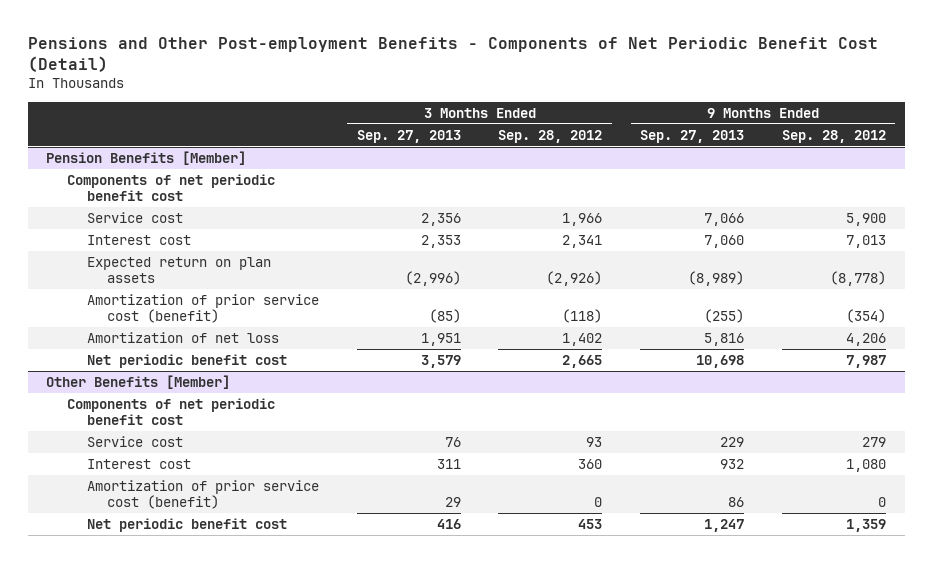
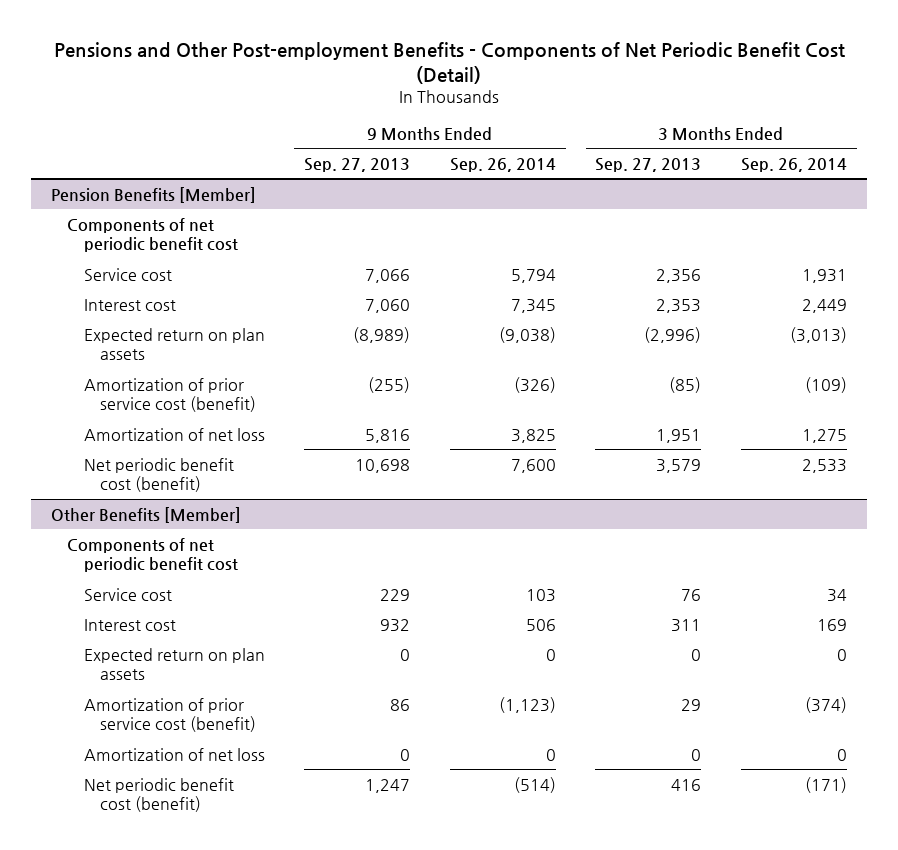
[498,129,603,143] Sep. 28, 2012 -> none
[781,129,886,143] Sep. 28, 2012 -> none
none -> [449,157,556,172] Sep. 26, 2014
none -> [741,157,848,172] Sep. 26, 2014
[87,354,288,369] Net periodic benefit cost -> [83,457,234,493] Net periodic benefit cost (benefit)
none -> [83,647,265,681] Expected return on plan assets
none -> [83,747,265,761] Amortization of net loss
[87,518,288,533] Net periodic benefit cost -> [83,777,234,813] Net periodic benefit cost (benefit)

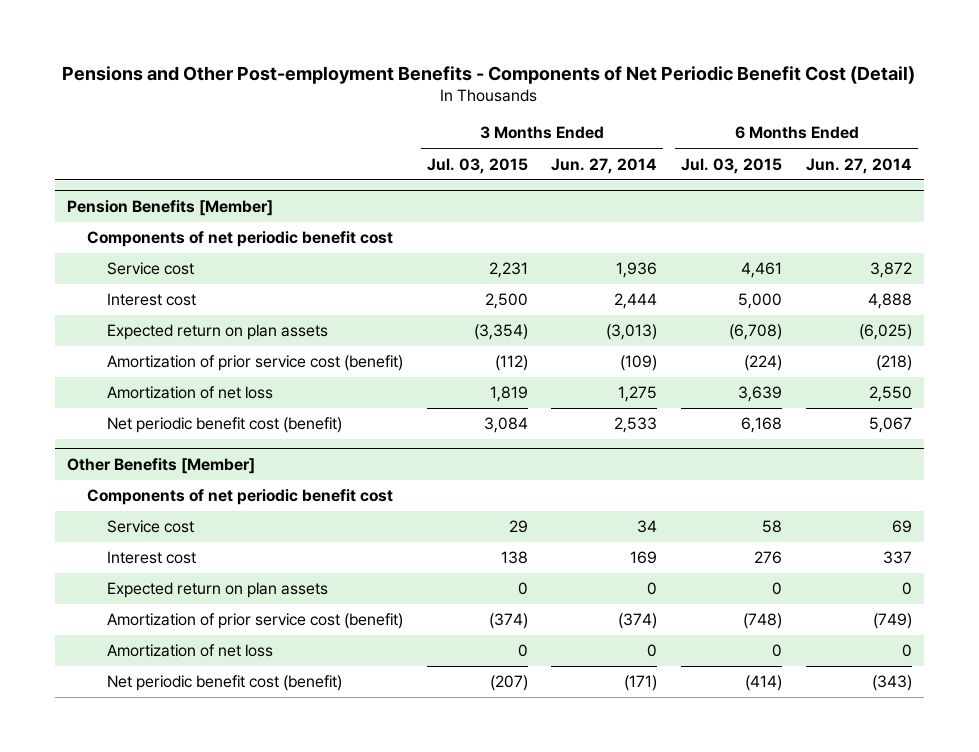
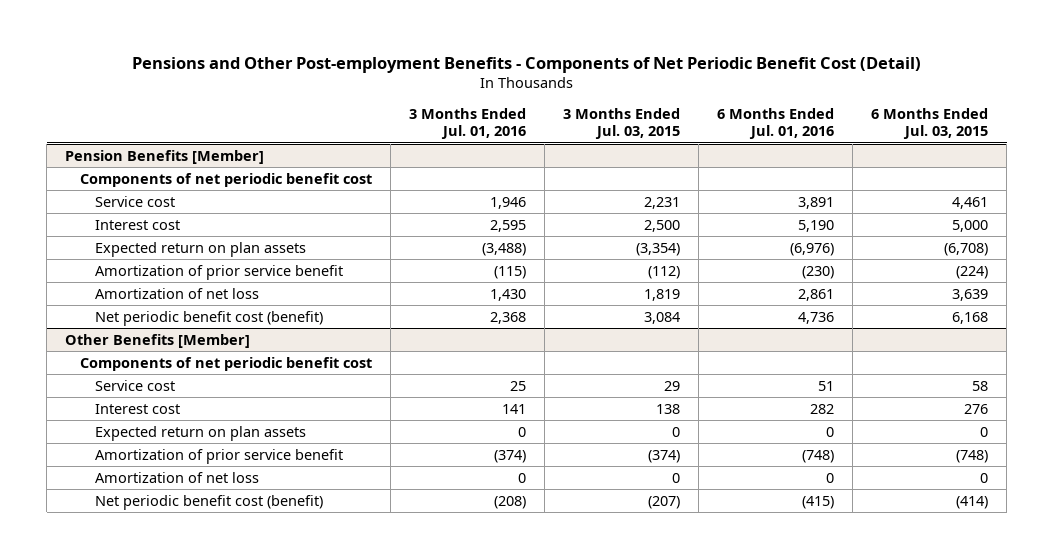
[551,157,658,174] Jun. 27, 2014 -> none
[805,157,912,174] Jun. 27, 2014 -> none
none -> [409,108,527,140] 3 Months Ended Jul. 01, 2016
none -> [717,108,835,140] 6 Months Ended Jul. 01, 2016
[106,355,403,372] Amortization of prior service cost (benefit) -> [95,264,344,280] Amortization of prior service benefit
[106,613,403,630] Amortization of prior service cost (benefit) -> [95,448,344,464] Amortization of prior service benefit

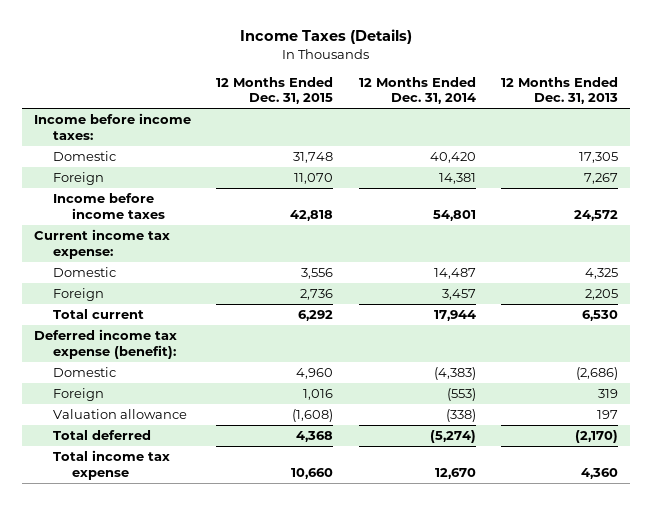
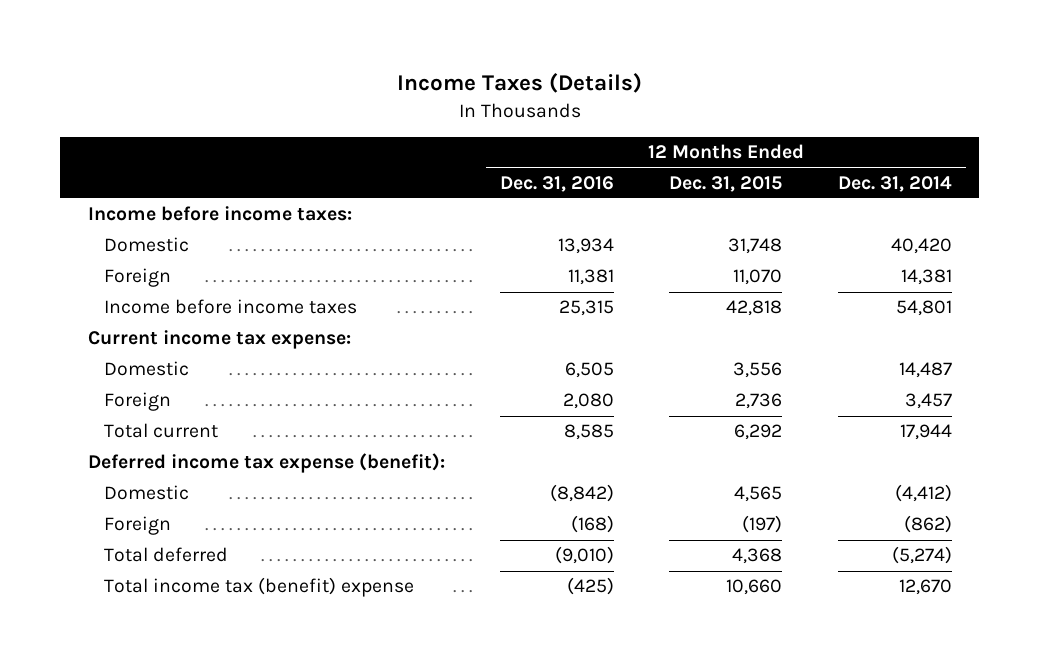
[500,76,618,105] 12 Months Ended Dec. 31, 2013 -> none
none -> [499,175,614,192] Dec. 31, 2016
[52,409,187,420] Valuation allowance -> none
[296,368,334,380] 4,960 -> [734,486,783,503] 4,565
[433,367,476,381] (4,383) -> [894,484,952,503] (4,412)
[303,389,334,401] 1,016 -> [742,515,783,534] (197)
[446,388,476,402] (553) -> [903,515,952,534] (862)
[52,450,170,480] Total income tax expense -> [104,577,415,598] Total income tax (benefit) expense

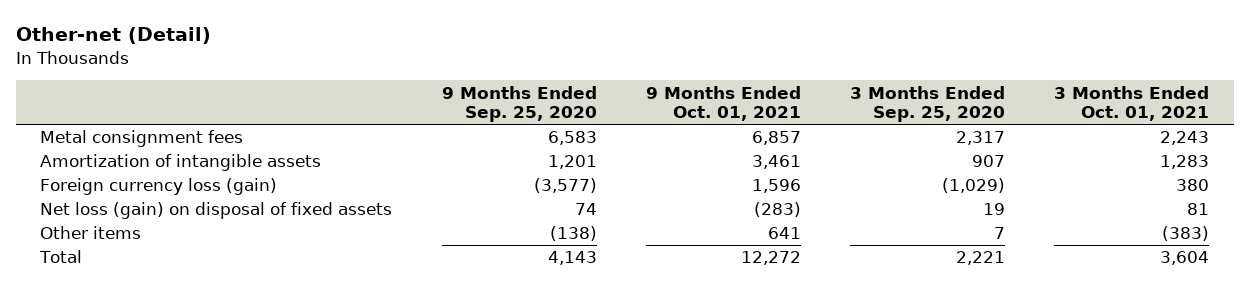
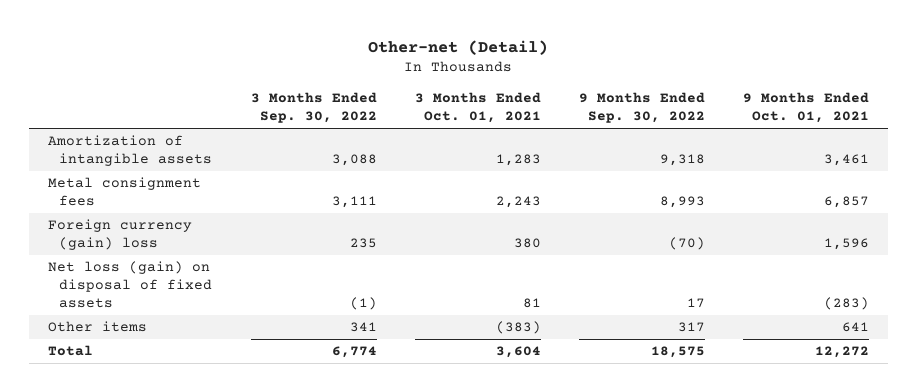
[441,85,597,122] 9 Months Ended Sep. 25, 2020 -> none
[850,85,1006,122] 3 Months Ended Sep. 25, 2020 -> none
none -> [250,92,377,124] 3 Months Ended Sep. 30, 2022
none -> [578,92,705,124] 9 Months Ended Sep. 30, 2022
[40,130,244,148] Metal consignment fees -> [47,177,201,207] Metal consignment fees
[40,178,278,196] Foreign currency loss (gain) -> [47,219,192,251] Foreign currency (gain) loss

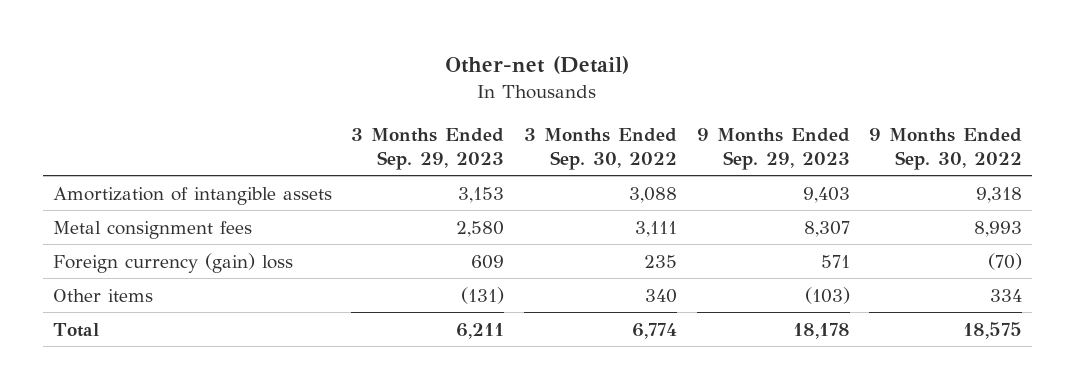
[414,92,541,124] 3 Months Ended Oct. 01, 2021 -> none
[742,92,869,124] 9 Months Ended Oct. 01, 2021 -> none
none -> [351,127,505,170] 3 Months Ended Sep. 29, 2023
none -> [696,127,850,170] 9 Months Ended Sep. 29, 2023
[47,261,213,309] Net loss (gain) on disposal of fixed assets -> none
[349,322,377,333] 341 -> [644,288,677,303] 340
[677,322,705,333] 317 -> [990,288,1023,302] 334

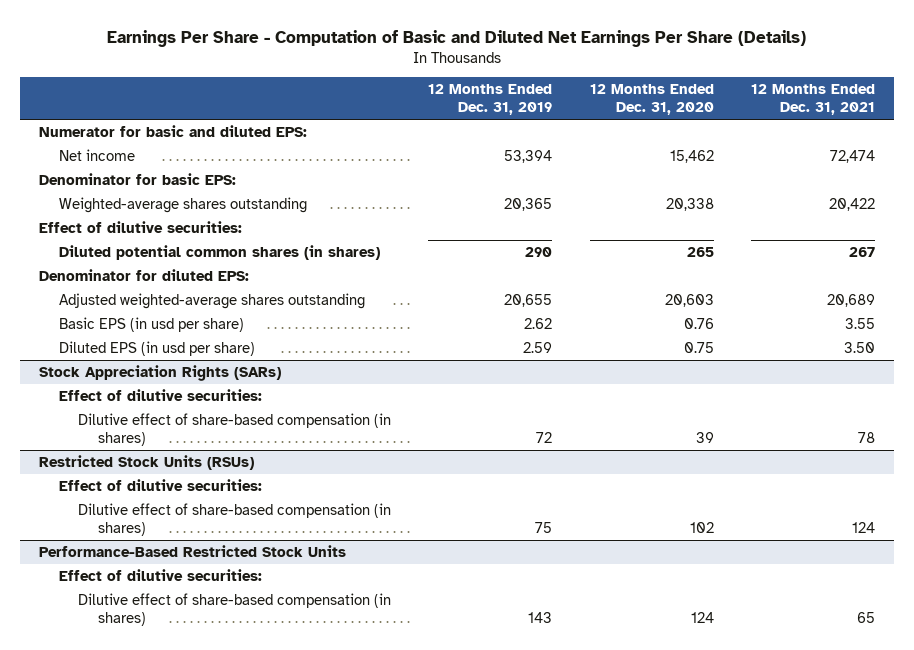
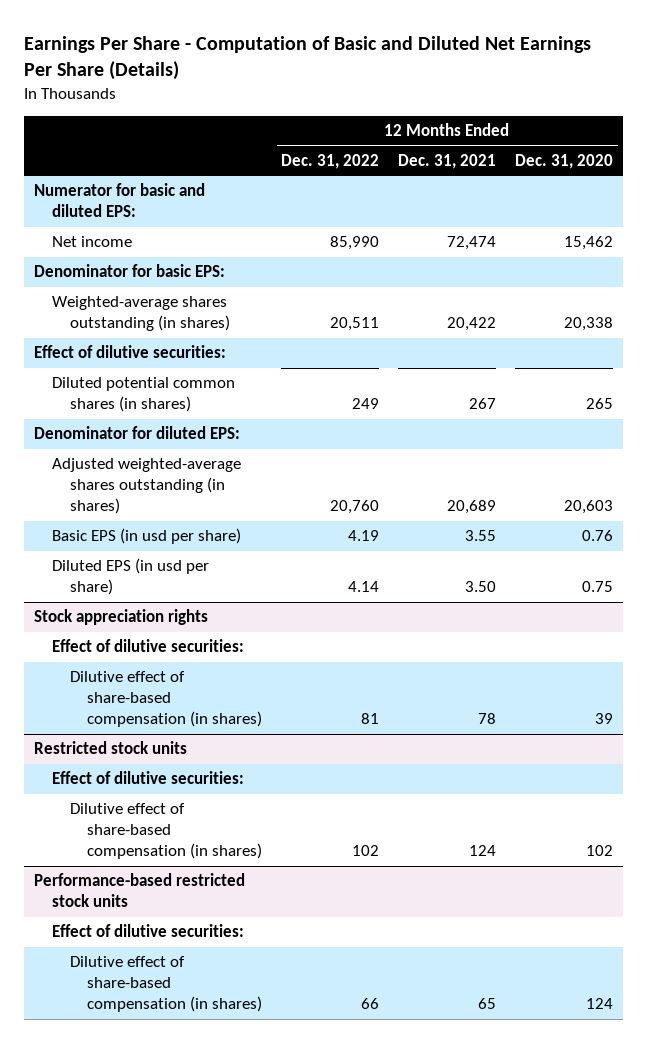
[428,84,553,116] 12 Months Ended Dec. 31, 2019 -> none
none -> [281,153,380,169] Dec. 31, 2022
[58,196,307,213] Weighted-average shares outstanding -> [51,296,230,332] Weighted-average shares outstanding (in shares)
[58,292,365,309] Adjusted weighted-average shares outstanding -> [51,458,241,515] Adjusted weighted-average shares outstanding (in shares)
[39,364,282,381] Stock Appreciation Rights (SARs) -> [33,609,208,626] Stock appreciation rights
[39,454,255,470] Restricted Stock Units (RSUs) -> [33,741,187,755] Restricted stock units
[39,544,347,557] Performance-Based Restricted Stock Units -> [33,873,245,908] Performance-based restricted stock units

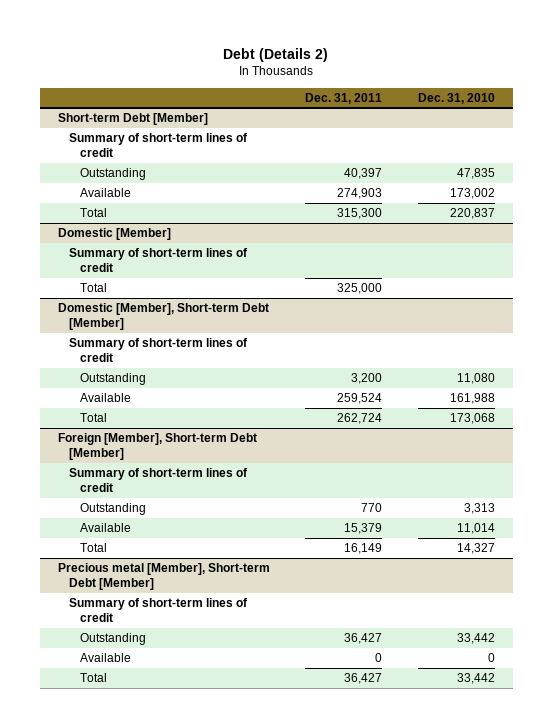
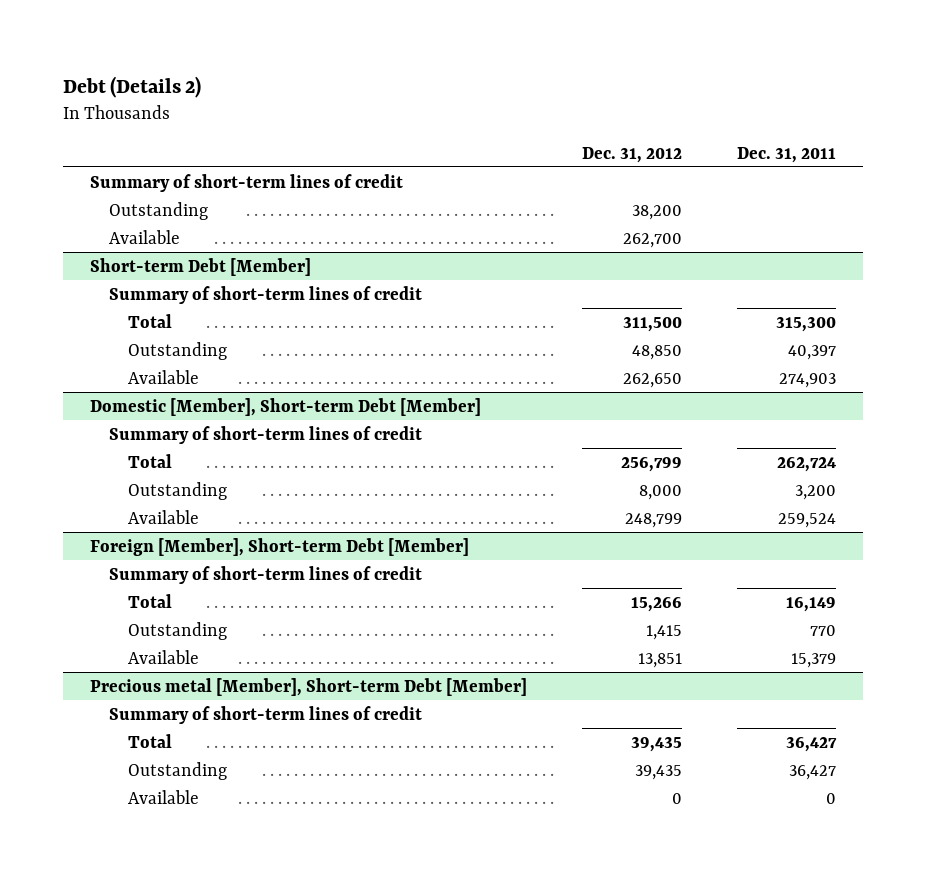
[417,92,495,104] Dec. 31, 2010 -> none
none -> [581,146,682,163] Dec. 31, 2012
none -> [90,173,404,192] Summary of short-term lines of credit
none -> [109,201,209,220] Outstanding
none -> [109,229,181,244] Available
[80,208,108,218] Total -> [128,313,173,328] Total
[57,228,171,241] Domestic [Member] -> none
[69,248,249,273] Summary of short-term lines of credit -> none
[80,283,108,293] Total -> none
[80,413,108,423] Total -> [128,453,173,468] Total
[80,543,108,553] Total -> [128,593,173,608] Total
[80,673,108,683] Total -> [128,733,173,748] Total

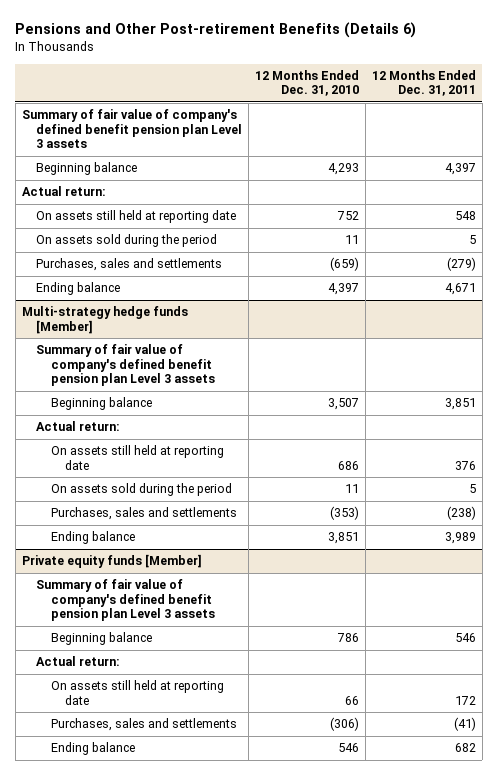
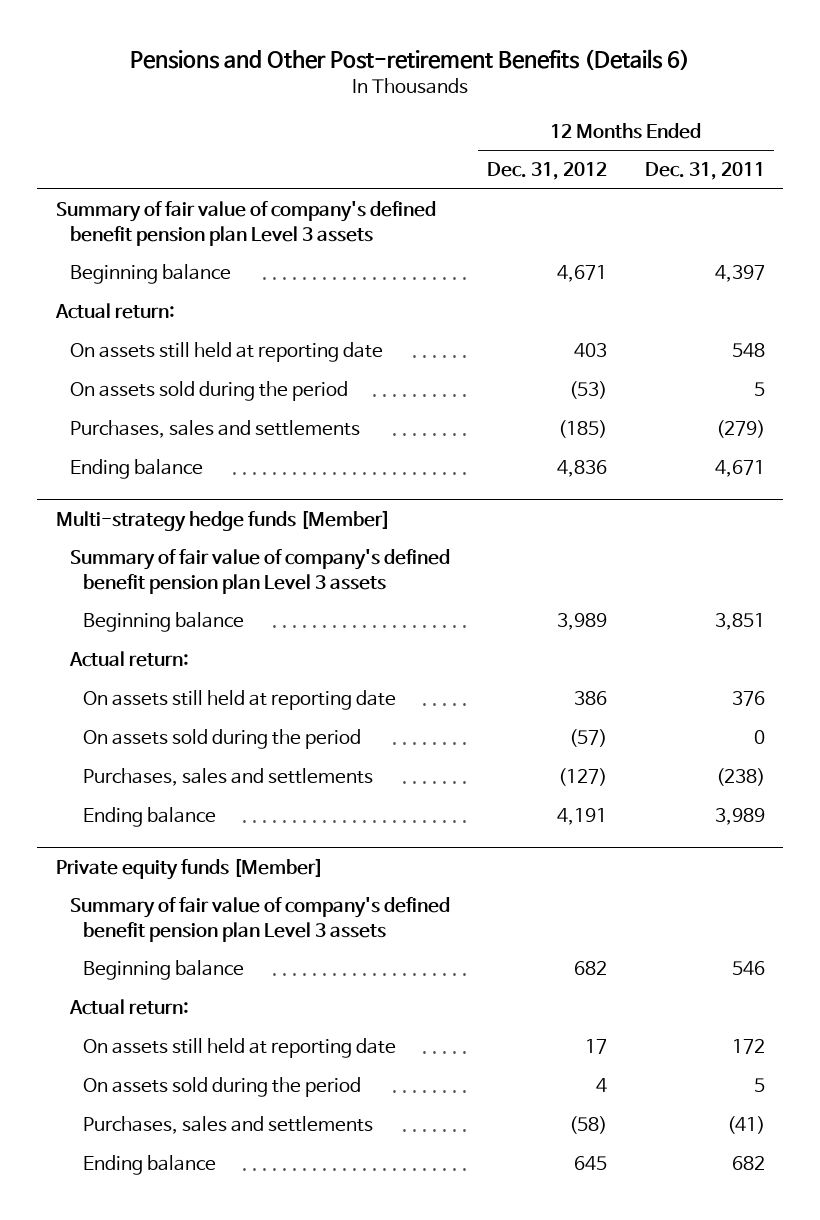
[255,69,360,97] 12 Months Ended Dec. 31, 2010 -> none
none -> [487,162,608,181] Dec. 31, 2012
[469,484,477,494] 5 -> [753,730,765,745] 0
none -> [83,1077,362,1098] On assets sold during the period

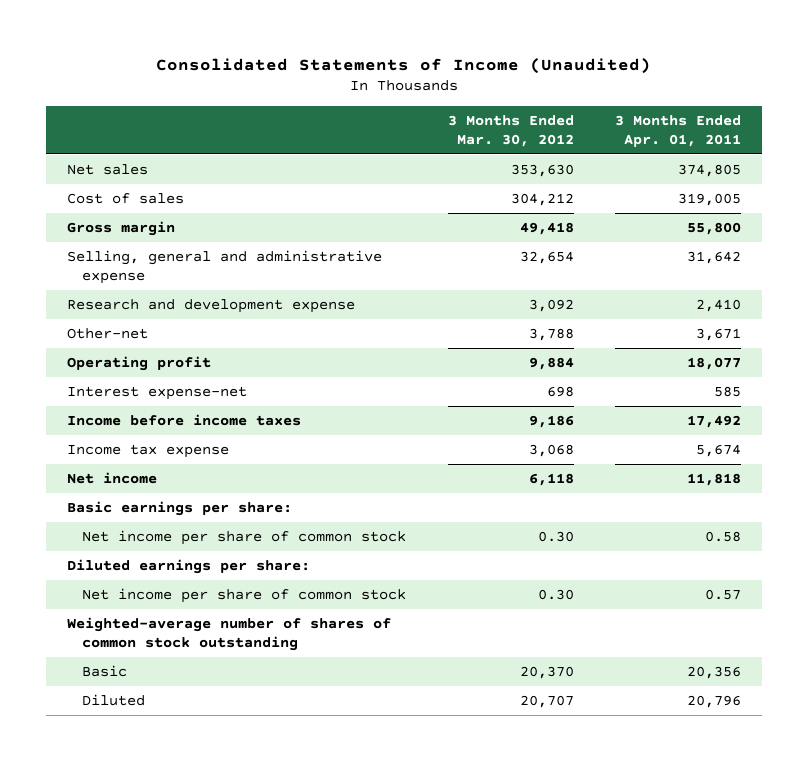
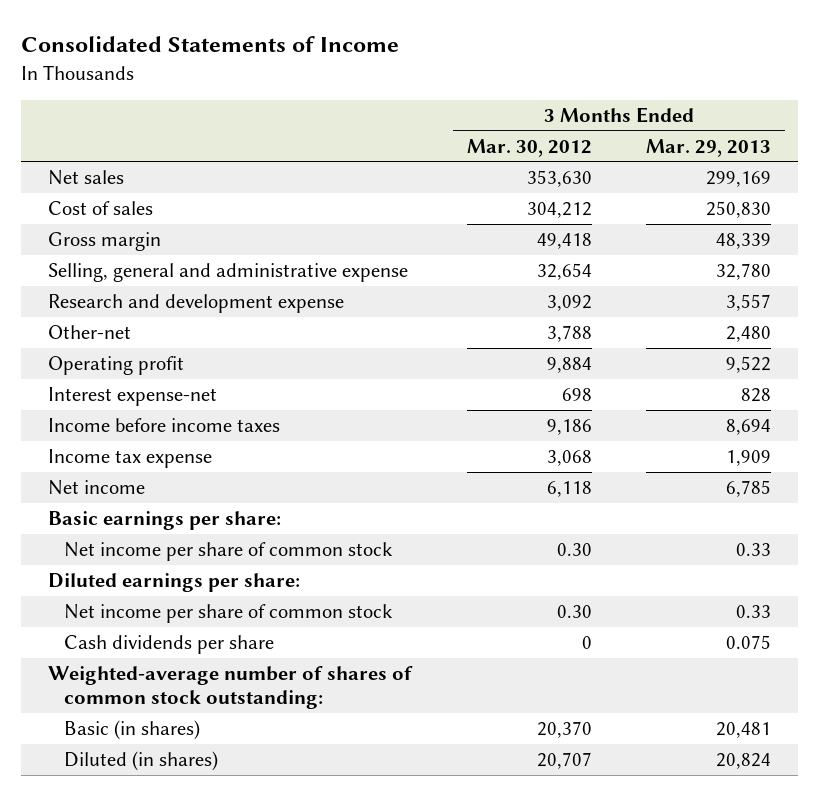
[155,57,651,74] Consolidated Statements of Income (Unaudited) -> [20,36,399,53] Consolidated Statements of Income
[615,114,742,147] 3 Months Ended Apr. 01, 2011 -> none
none -> [646,138,772,157] Mar. 29, 2013
none -> [64,634,275,654] Cash dividends per share
[66,616,391,651] Weighted-average number of shares of common stock outstanding -> [47,665,413,710] Weighted-average number of shares of common stock outstanding:
[82,664,128,677] Basic -> [64,719,201,740] Basic (in shares)
[82,693,146,706] Diluted -> [64,750,219,771] Diluted (in shares)

